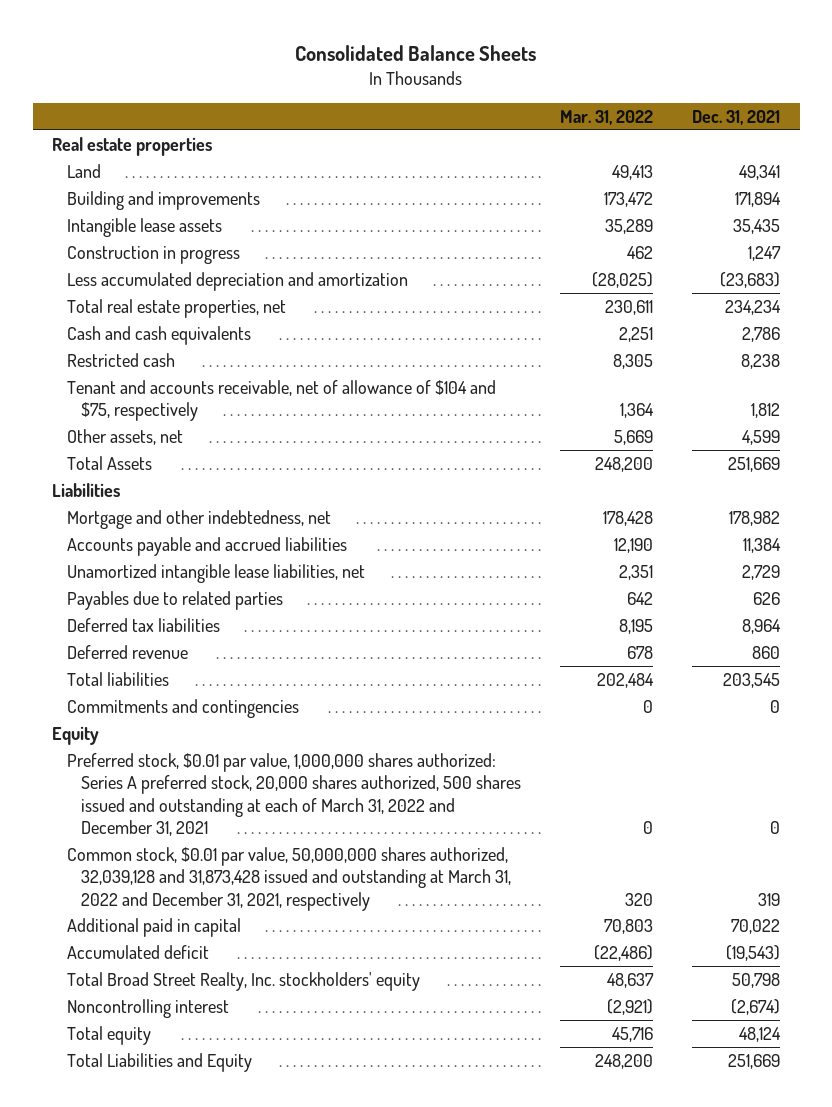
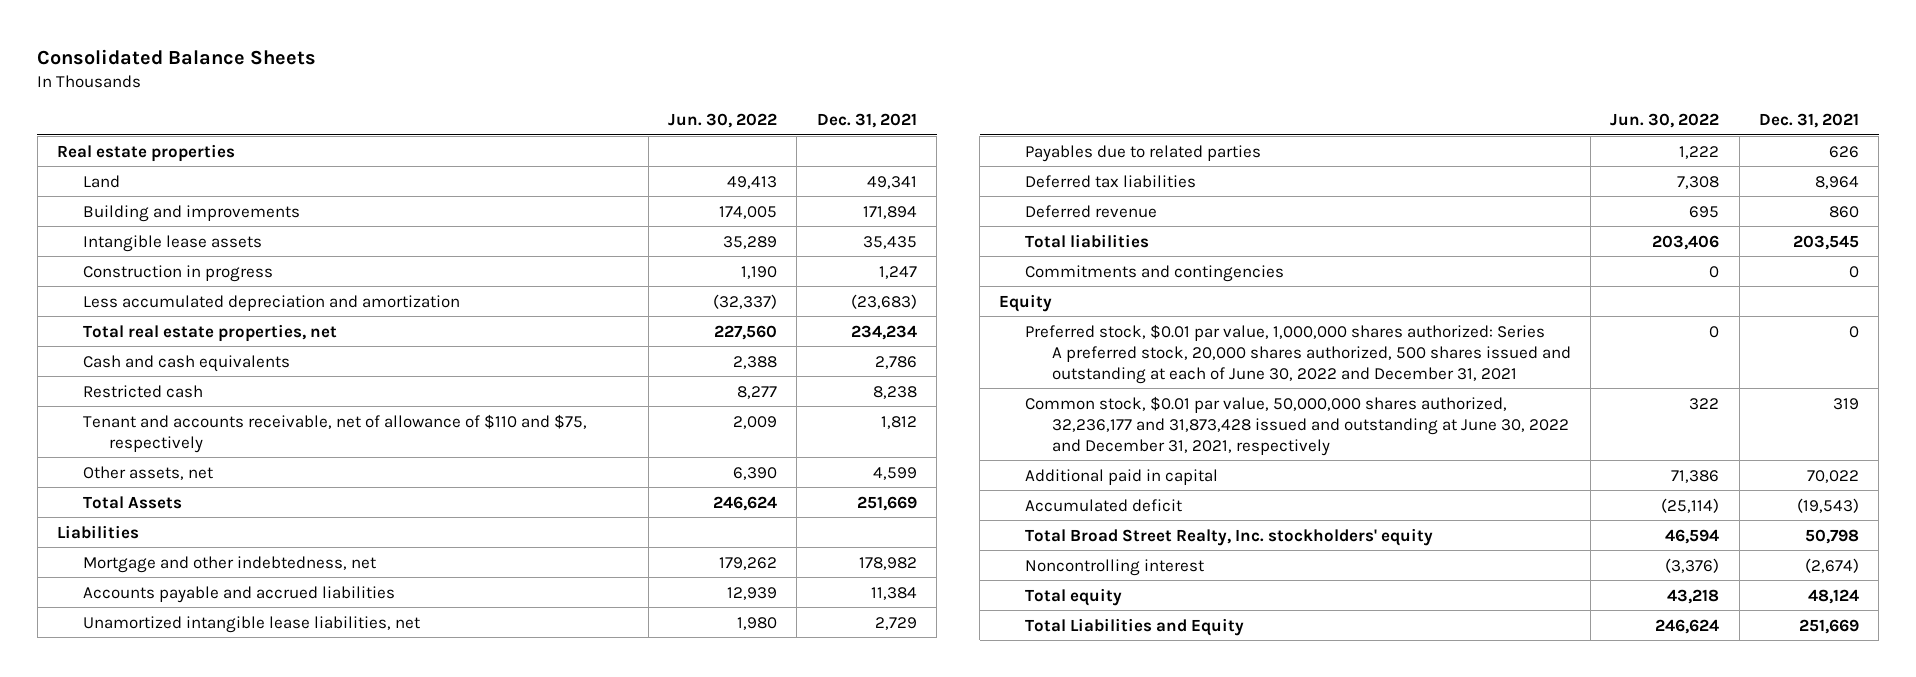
[560,109,654,125] Mar. 31, 2022 -> none
none -> [668,113,778,129] Jun. 30, 2022
[66,379,496,422] Tenant and accounts receivable, net of allowance of $104 and $75, respectively -> [83,413,588,453] Tenant and accounts receivable, net of allowance of $110 and $75, respectively
[66,752,522,836] Preferred stock, $0.01 par value, 1,000,000 shares authorized: Series A preferred stock, 20,000 shares authorized, 500 shares issued and outstanding at each of March 31, 2022 and December 31, 2021 -> [1025,323,1571,384] Preferred stock, $0.01 par value, 1,000,000 shares authorized: Series A preferred stock, 20,000 shares authorized, 500 shares issued and outstanding at each of June 30, 2022 and December 31, 2021
[66,846,512,911] Common stock, $0.01 par value, 50,000,000 shares authorized, 32,039,128 and 31,873,428 issued and outstanding at March 31, 2022 and December 31, 2021, respectively -> [1025,395,1569,456] Common stock, $0.01 par value, 50,000,000 shares authorized, 32,236,177 and 31,873,428 issued and outstanding at June 30, 2022 and December 31, 2021, respectively

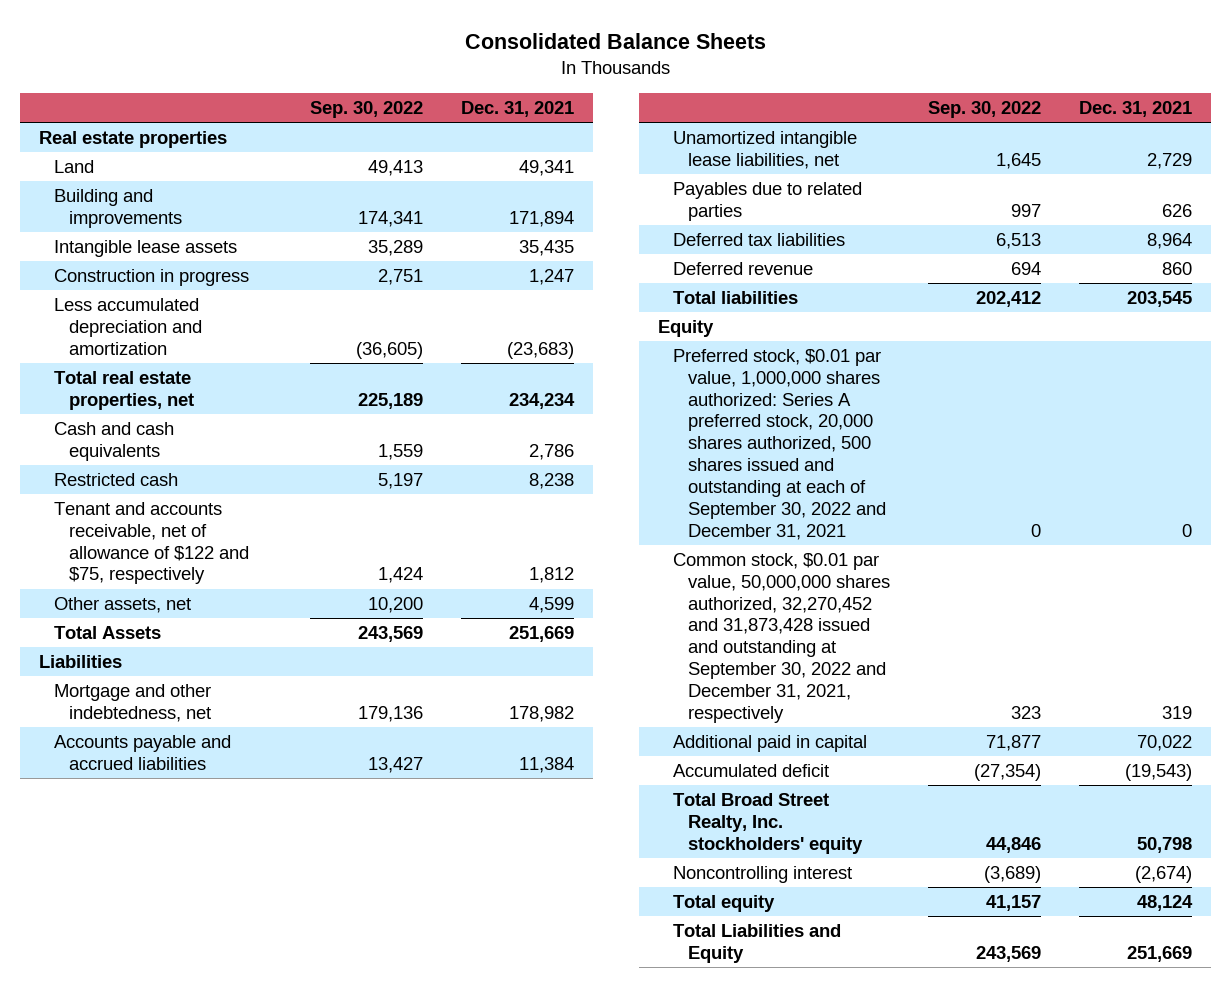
[668,113,778,129] Jun. 30, 2022 -> none
none -> [309,100,423,118] Sep. 30, 2022
[83,413,588,453] Tenant and accounts receivable, net of allowance of $110 and $75, respectively -> [54,501,250,585] Tenant and accounts receivable, net of allowance of $122 and $75, respectively
[1025,264,1285,282] Commitments and contingencies -> none
[1025,323,1571,384] Preferred stock, $0.01 par value, 1,000,000 shares authorized: Series A preferred stock, 20,000 shares authorized, 500 shares issued and outstanding at each of June 30, 2022 and December 31, 2021 -> [673,348,887,540] Preferred stock, $0.01 par value, 1,000,000 shares authorized: Series A preferred stock, 20,000 shares authorized, 500 shares issued and outstanding at each of September 30, 2022 and December 31, 2021
[1025,395,1569,456] Common stock, $0.01 par value, 50,000,000 shares authorized, 32,236,177 and 31,873,428 issued and outstanding at June 30, 2022 and December 31, 2021, respectively -> [673,552,891,723] Common stock, $0.01 par value, 50,000,000 shares authorized, 32,270,452 and 31,873,428 issued and outstanding at September 30, 2022 and December 31, 2021, respectively

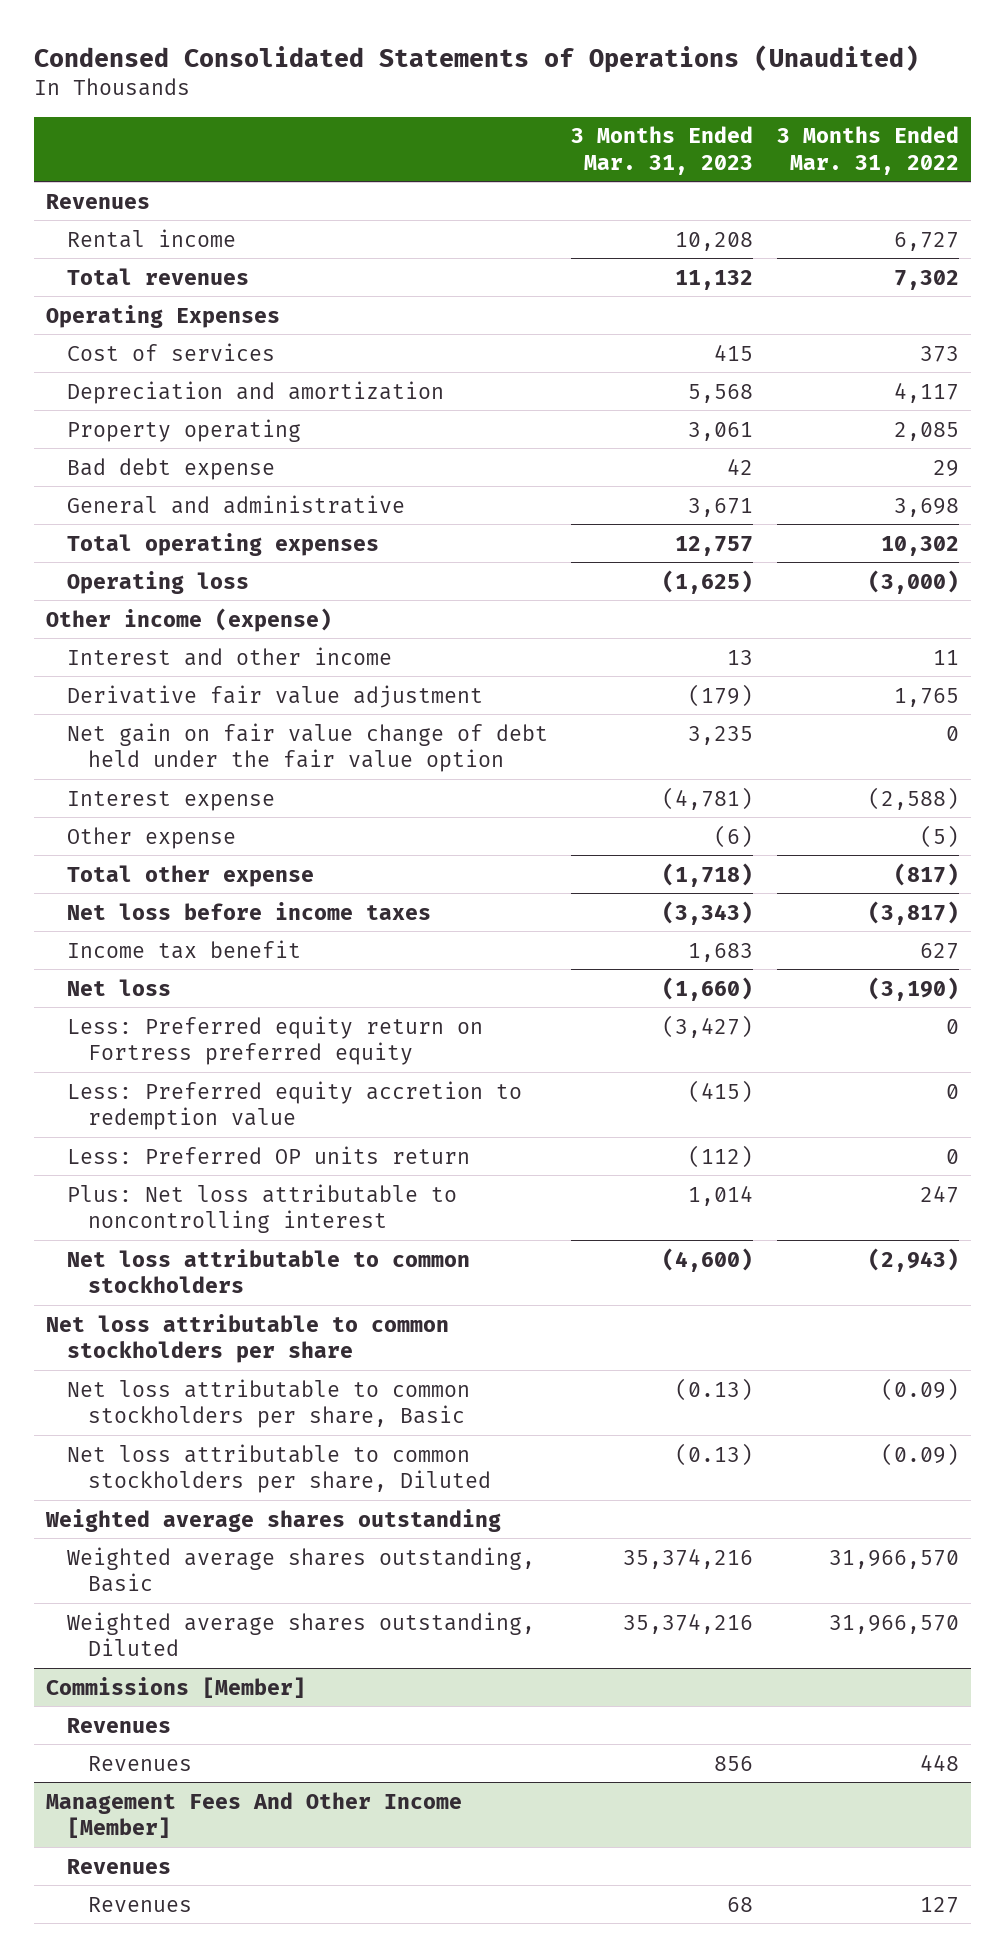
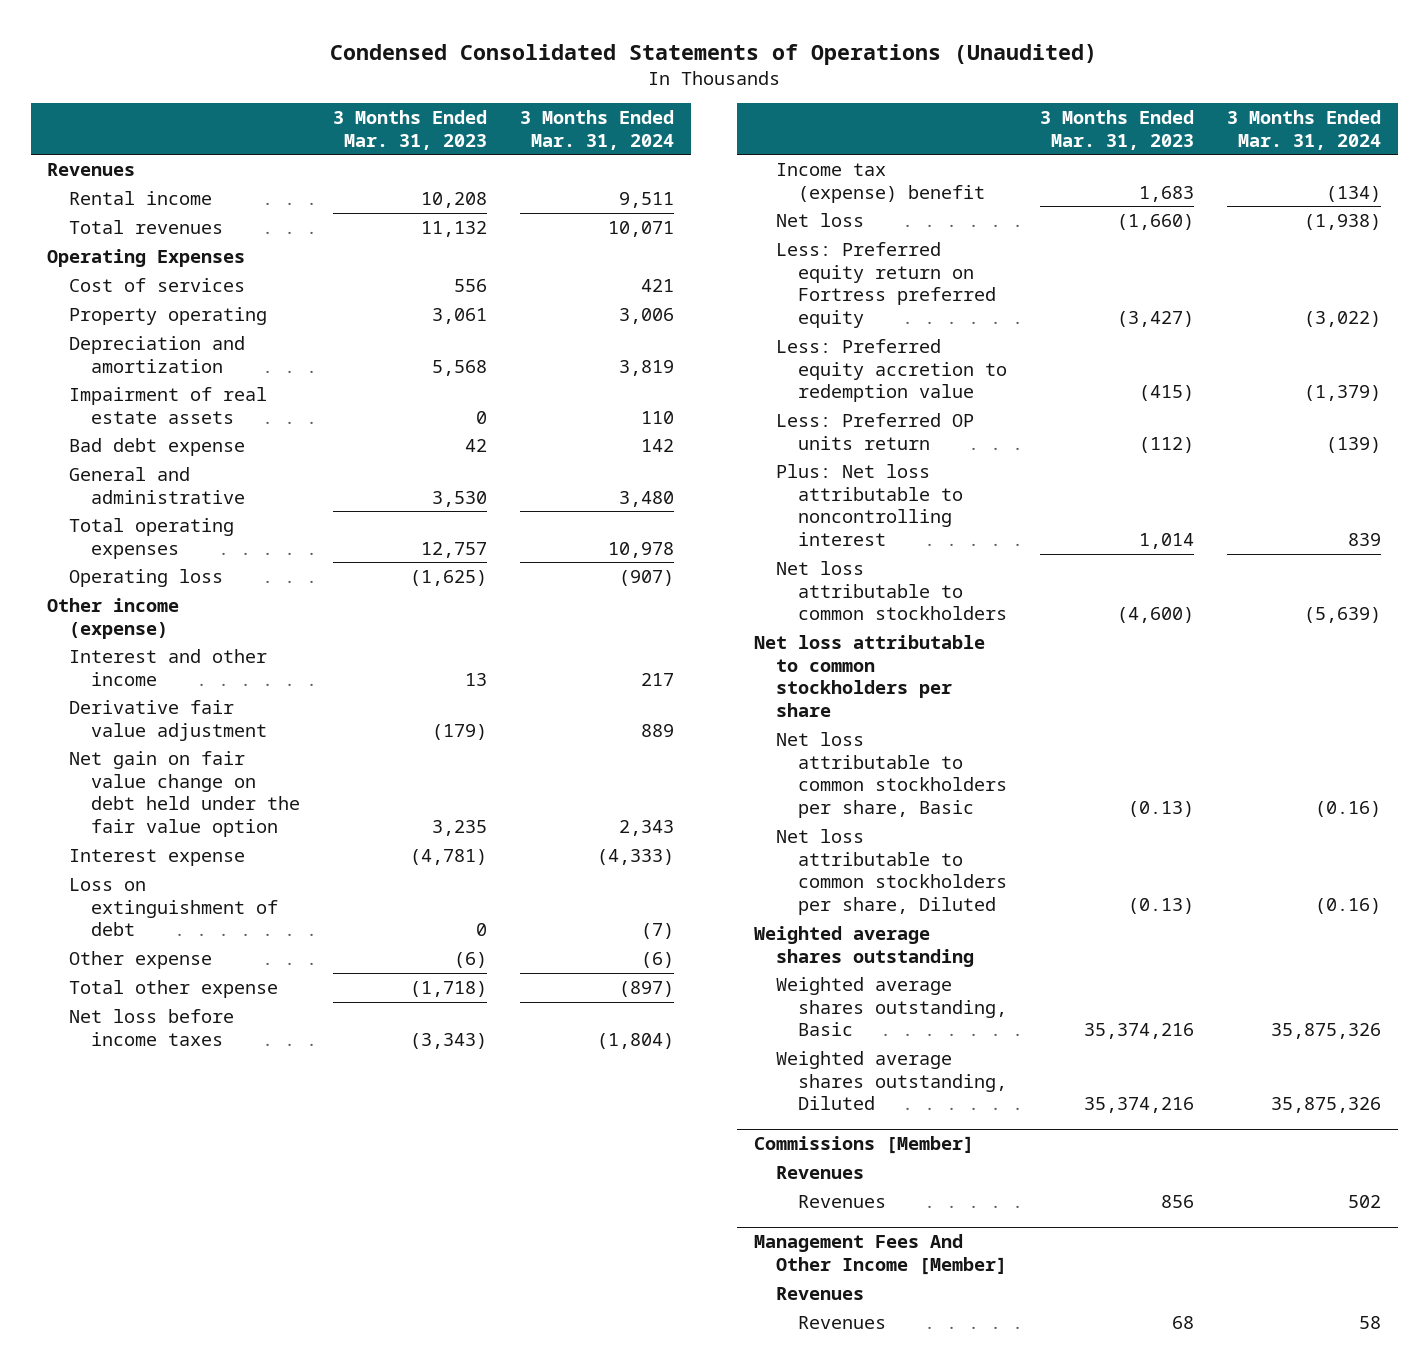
[777,126,960,175] 3 Months Ended Mar. 31, 2022 -> none
none -> [520,110,675,150] 3 Months Ended Mar. 31, 2024
[714,343,754,361] 415 -> [454,278,488,292] 556
[66,380,444,404] Depreciation and amortization -> [69,335,246,373] Depreciation and amortization
none -> [69,386,268,424] Impairment of real estate assets
[688,497,754,517] 3,671 -> [432,490,488,507] 3,530
[66,722,548,773] Net gain on fair value change of debt held under the fair value option -> [69,750,301,838] Net gain on fair value change on debt held under the fair value option
none -> [69,877,279,937] Loss on extinguishment of debt
[66,939,301,959] Income tax benefit -> [775,162,985,203] Income tax (expense) benefit

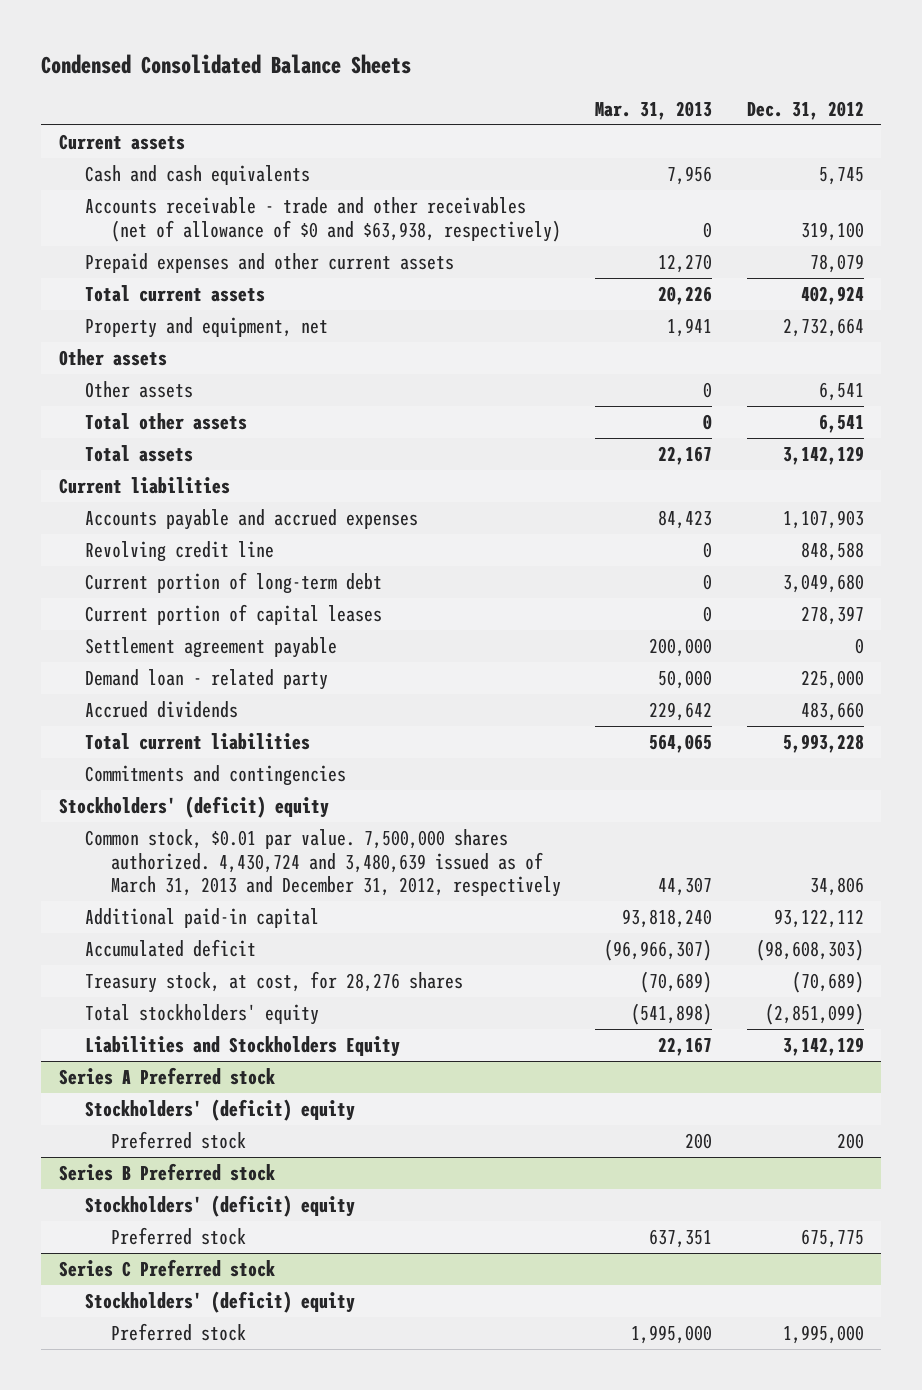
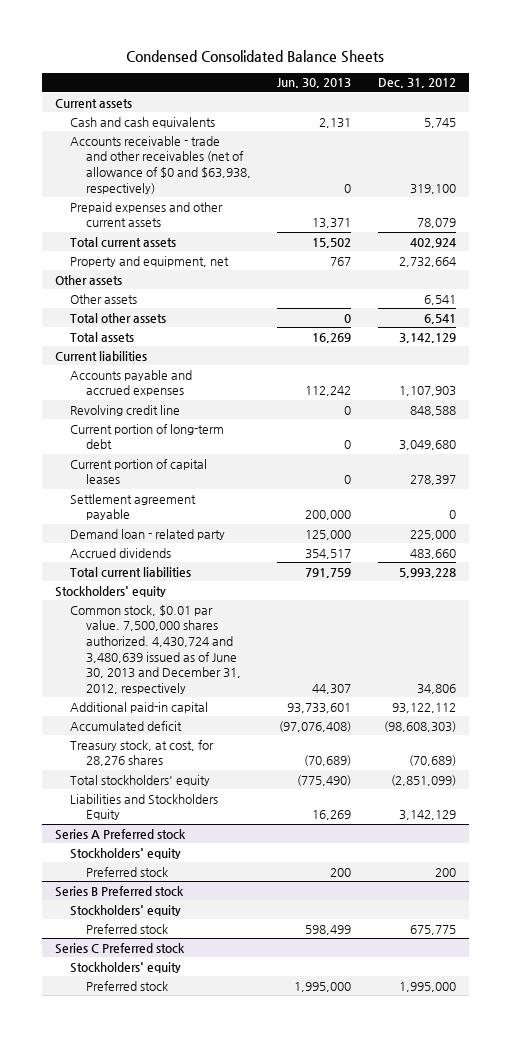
[595,100,713,120] Mar. 31, 2013 -> none
none -> [277,78,352,89] Jun. 30, 2013
[84,764,346,786] Commitments and contingencies -> none
[58,795,329,818] Stockholders' (deficit) equity -> [54,585,166,597] Stockholders' equity
[84,828,561,898] Common stock, $0.01 par value. 7,500,000 shares authorized. 4,430,724 and 3,480,639 issued as of March 31, 2013 and December 31, 2012, respectively -> [70,604,241,695] Common stock, $0.01 par value. 7,500,000 shares authorized. 4,430,724 and 3,480,639 issued as of June 30, 2013 and December 31, 2012, respectively
[84,1098,355,1121] Stockholders' (deficit) equity -> [70,847,182,859] Stockholders' equity
[84,1194,355,1217] Stockholders' (deficit) equity -> [70,904,182,916] Stockholders' equity
[84,1290,355,1313] Stockholders' (deficit) equity -> [70,961,182,973] Stockholders' equity

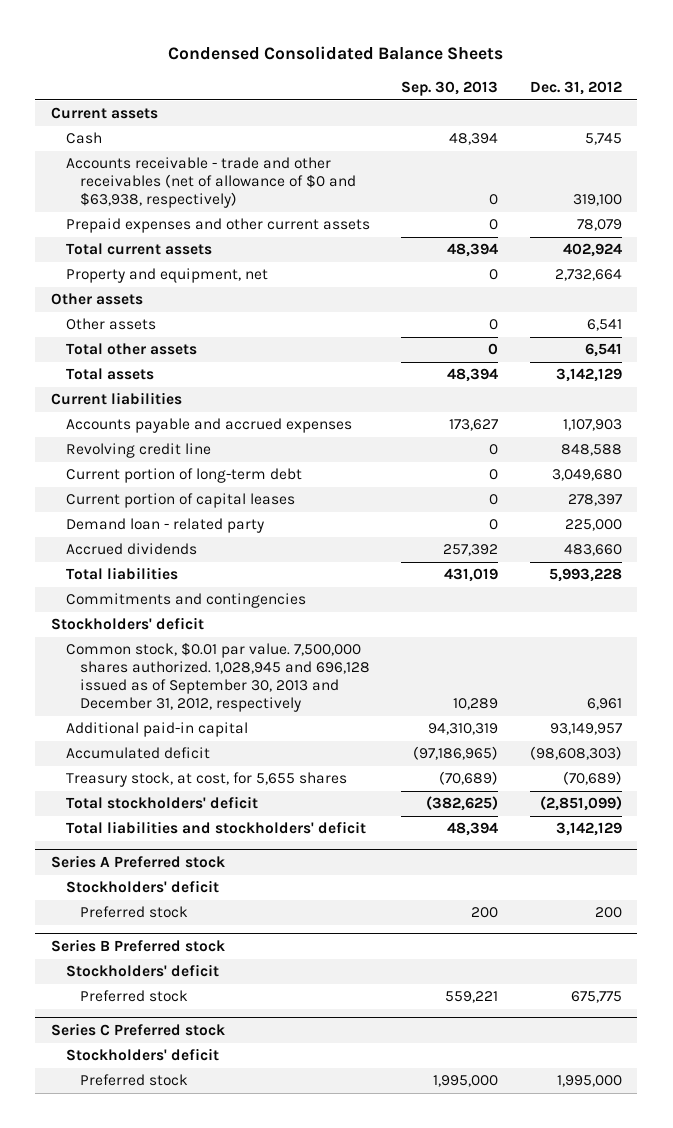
[277,78,352,89] Jun. 30, 2013 -> none
none -> [401,81,499,97] Sep. 30, 2013
[70,116,216,128] Cash and cash equivalents -> [65,132,102,145] Cash
[70,493,197,521] Settlement agreement payable -> none
[70,566,192,577] Total current liabilities -> [65,567,178,581] Total liabilities
none -> [65,593,306,609] Commitments and contingencies
[54,585,166,597] Stockholders' equity -> [51,617,205,631] Stockholders' deficit
[70,604,241,695] Common stock, $0.01 par value. 7,500,000 shares authorized. 4,430,724 and 3,480,639 issued as of June 30, 2013 and December 31, 2012, respectively -> [65,642,371,713] Common stock, $0.01 par value. 7,500,000 shares authorized. 1,028,945 and 696,128 issued as of September 30, 2013 and December 31, 2012, respectively
[416,684,456,695] 34,806 -> [586,698,622,711] 6,961
[391,702,456,713] 93,122,112 -> [549,723,622,736] 93,149,957
[70,739,215,767] Treasury stock, at cost, for 28,276 shares -> [65,772,347,788] Treasury stock, at cost, for 5,655 shares
[70,774,211,786] Total stockholders' equity -> [65,796,258,810] Total stockholders' deficit
[70,793,219,821] Liabilities and Stockholders Equity -> [65,821,366,835] Total liabilities and stockholders' deficit
[70,847,182,859] Stockholders' equity -> [65,880,219,894] Stockholders' deficit
[70,904,182,916] Stockholders' equity -> [65,964,219,978] Stockholders' deficit
[70,961,182,973] Stockholders' equity -> [65,1048,219,1062] Stockholders' deficit

